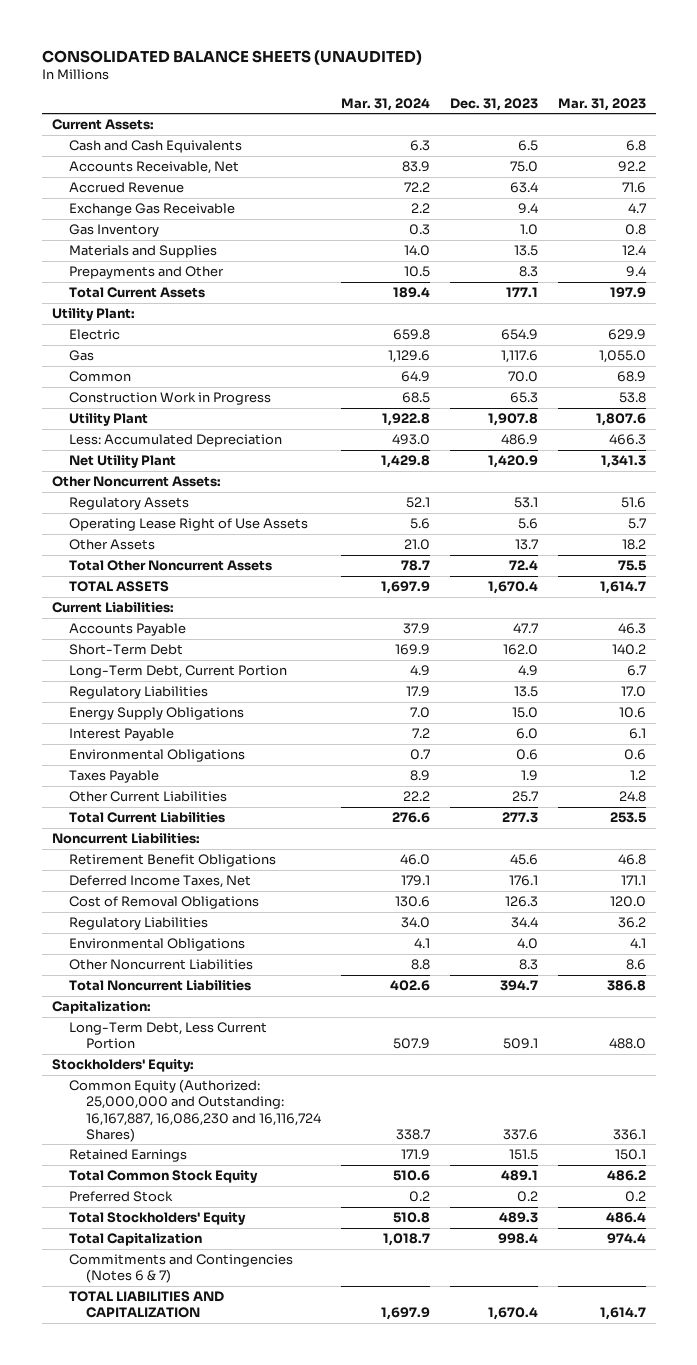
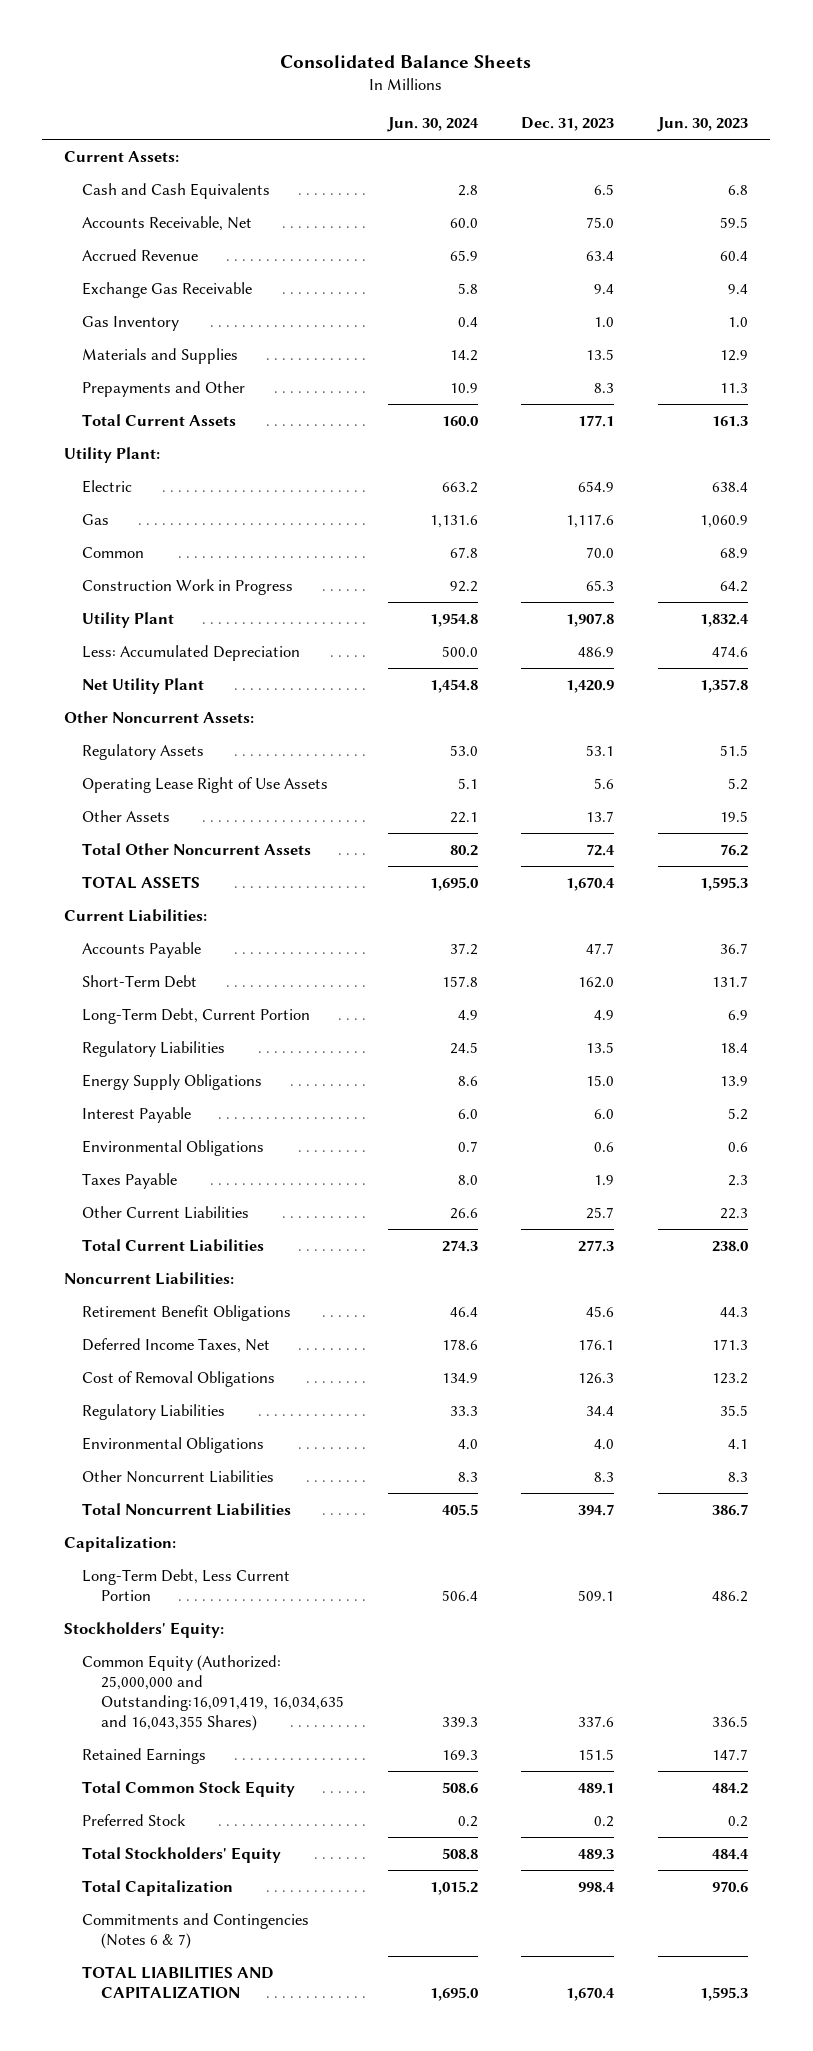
[41,49,422,65] CONSOLIDATED BALANCE SHEETS (UNAUDITED) -> [280,54,532,68] Consolidated Balance Sheets
[340,97,430,111] Mar. 31, 2024 -> none
[557,97,646,111] Mar. 31, 2023 -> none
none -> [386,117,479,133] Jun. 30, 2024
none -> [657,117,749,133] Jun. 30, 2023
[68,1079,322,1142] Common Equity (Authorized: 25,000,000 and Outstanding: 16,167,887, 16,086,230 and 16,116,724 Shares) -> [82,1654,344,1731] Common Equity (Authorized: 25,000,000 and Outstanding:16,091,419, 16,034,635 and 16,043,355 Shares)

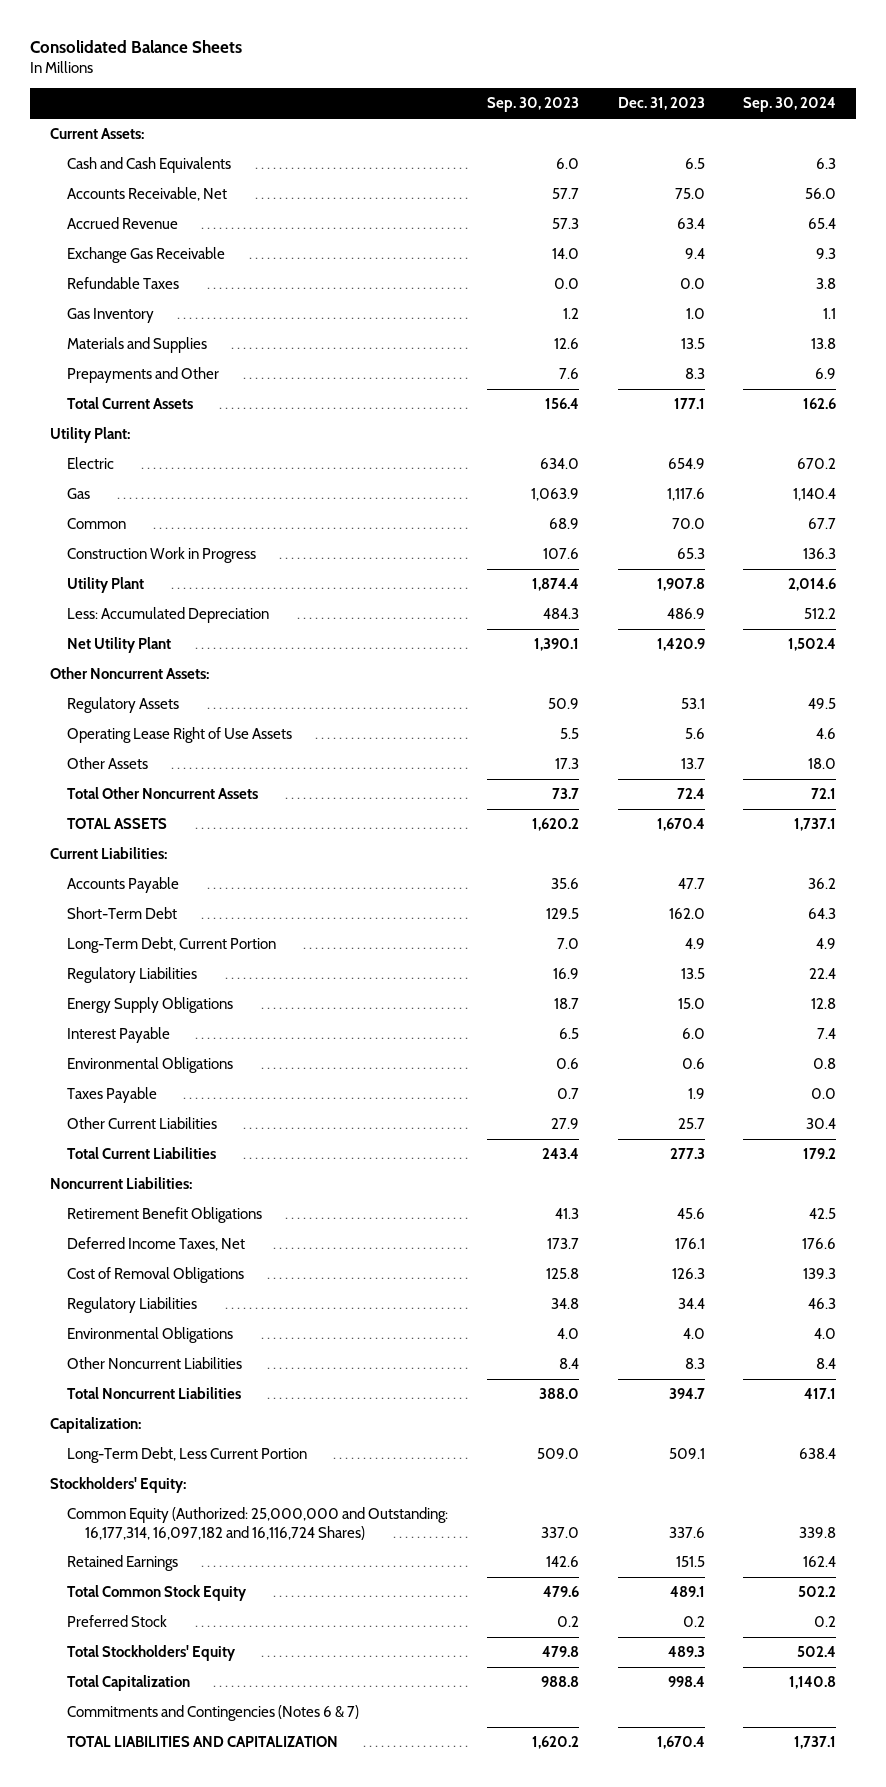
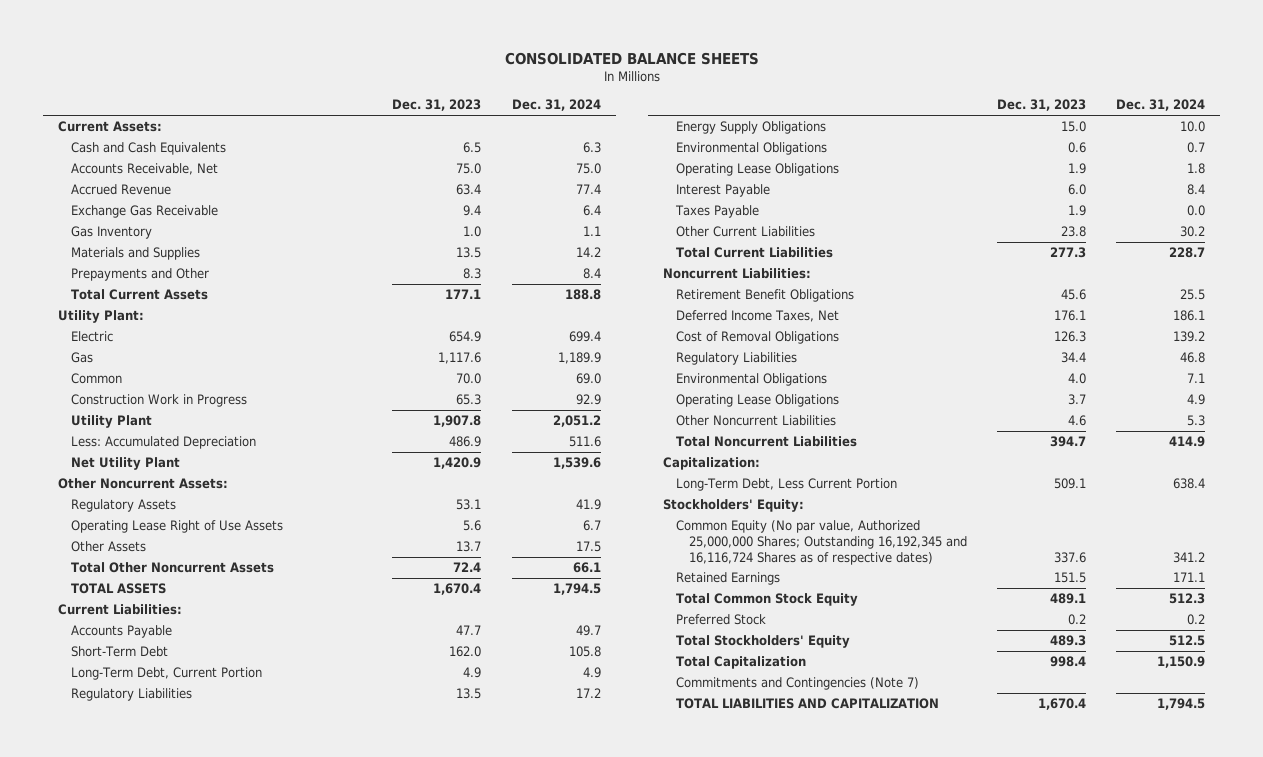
[30,40,243,54] Consolidated Balance Sheets -> [504,51,759,65] CONSOLIDATED BALANCE SHEETS
[487,97,580,113] Sep. 30, 2023 -> none
[743,97,837,113] Sep. 30, 2024 -> none
none -> [511,99,601,112] Dec. 31, 2024
[67,277,180,290] Refundable Taxes -> none
none -> [675,163,839,177] Operating Lease Obligations
[67,1027,171,1044] Interest Payable -> [675,184,770,198] Interest Payable
[677,1118,705,1130] 25.7 -> [1060,226,1086,238] 23.8
none -> [675,394,839,408] Operating Lease Obligations
[684,1358,705,1370] 8.3 -> [1067,415,1086,427] 4.6
[67,1507,449,1540] Common Equity (Authorized: 25,000,000 and Outstanding: 16,177,314, 16,097,182 and 16,116,724 Shares) -> [675,520,967,565] Common Equity (No par value, Authorized 25,000,000 Shares; Outstanding 16,192,345 and 16,116,724 Shares as of respective dates)
[67,1705,360,1722] Commitments and Contingencies (Notes 6 & 7) -> [675,677,919,691] Commitments and Contingencies (Note 7)

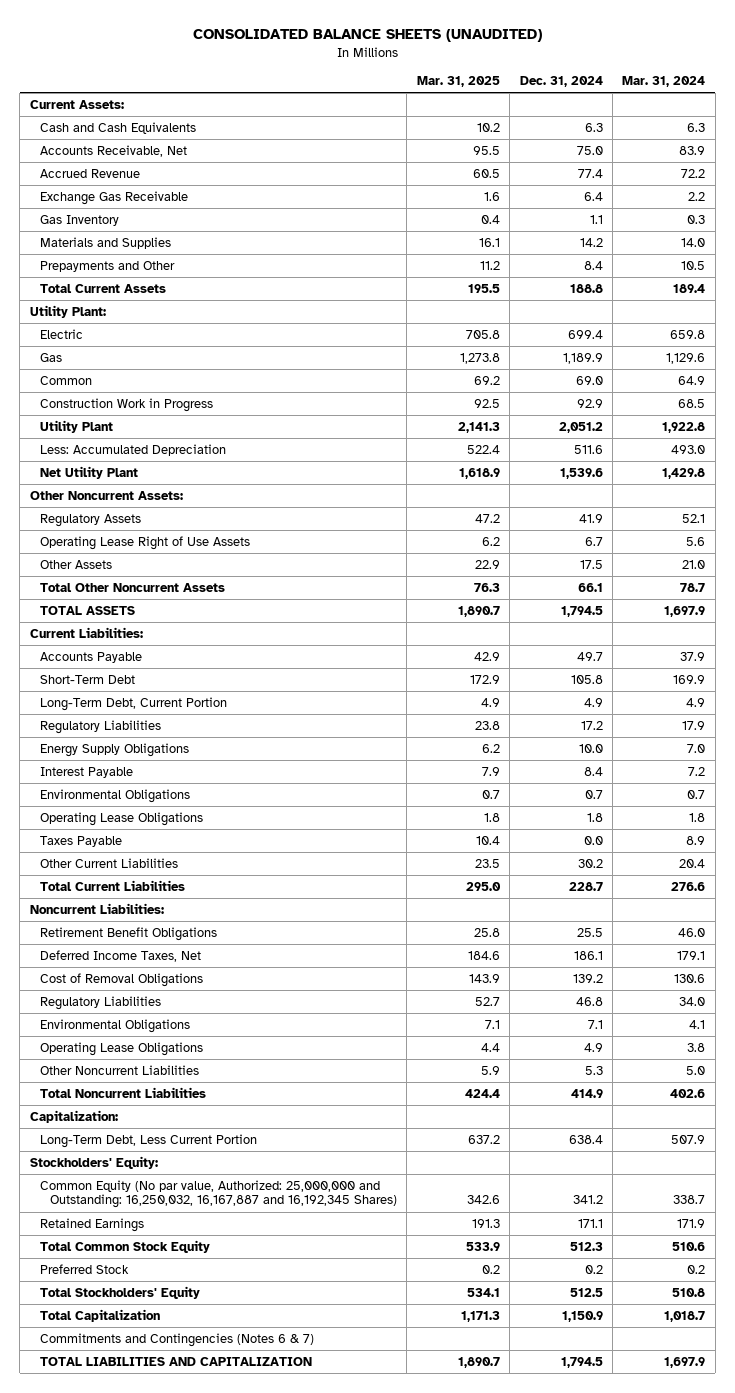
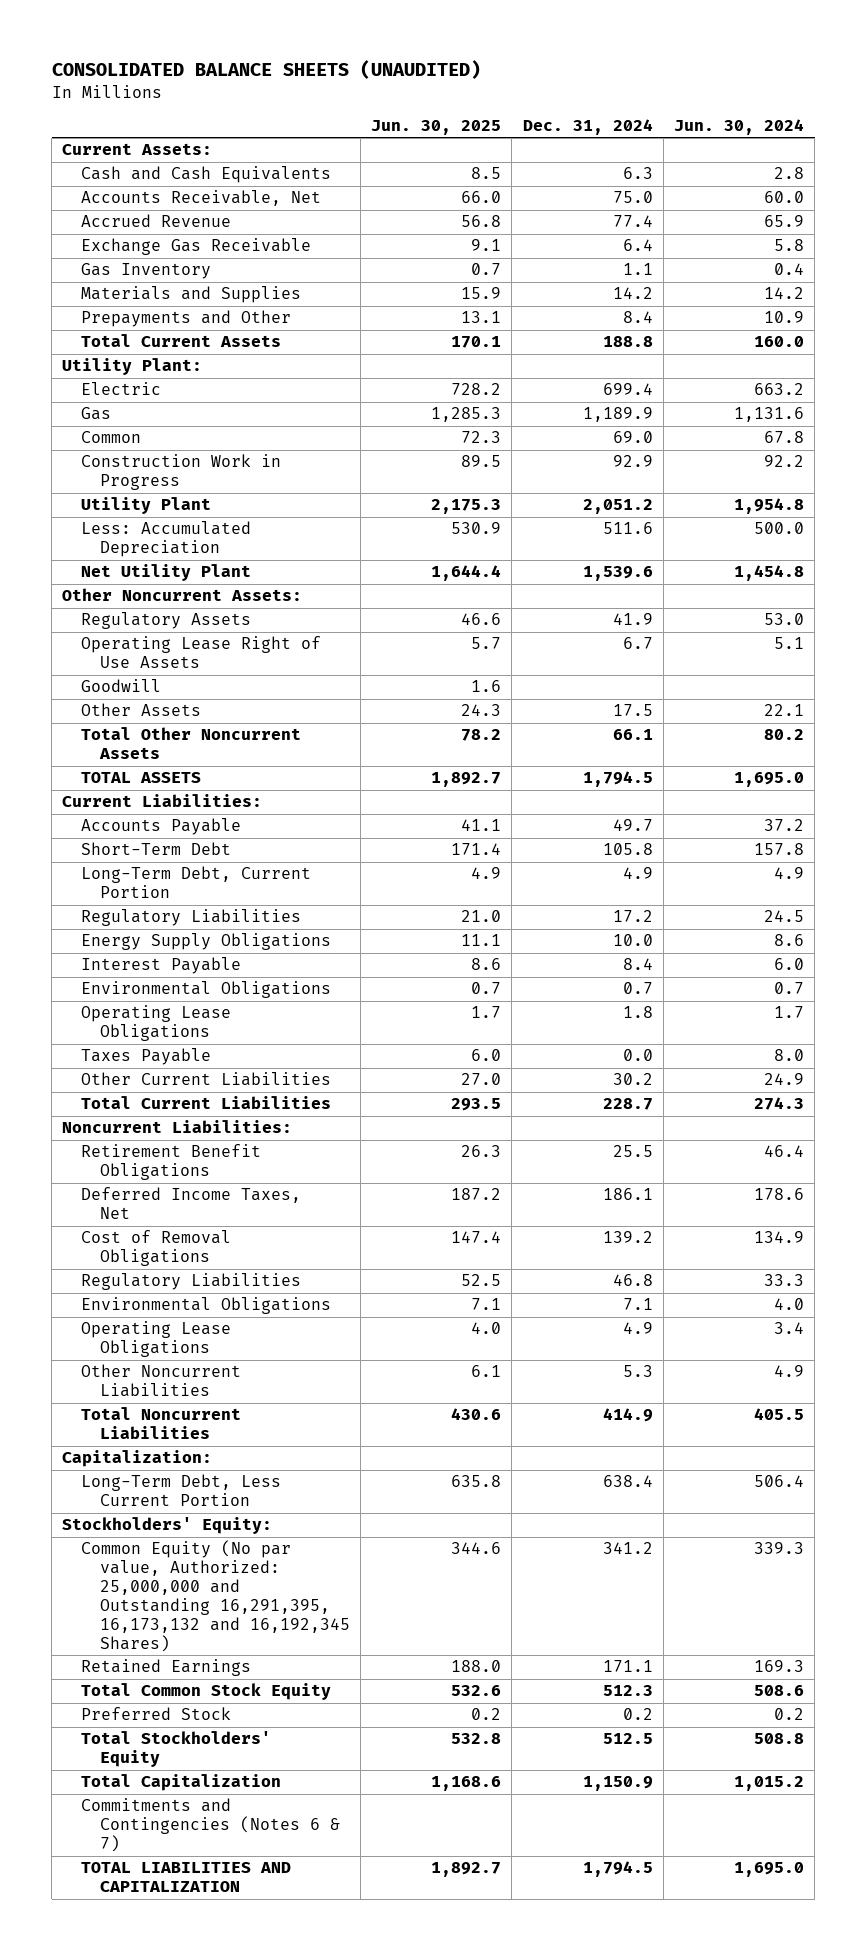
[416,75,500,87] Mar. 31, 2025 -> none
[622,75,706,87] Mar. 31, 2024 -> none
none -> [371,119,502,135] Jun. 30, 2025
none -> [674,118,805,135] Jun. 30, 2024
none -> [81,679,162,693] Goodwill
[39,1179,397,1209] Common Equity (No par value, Authorized: 25,000,000 and Outstanding: 16,250,032, 16,167,887 and 16,192,345 Shares) -> [81,1540,350,1653] Common Equity (No par value, Authorized: 25,000,000 and Outstanding 16,291,395, 16,173,132 and 16,192,345 Shares)

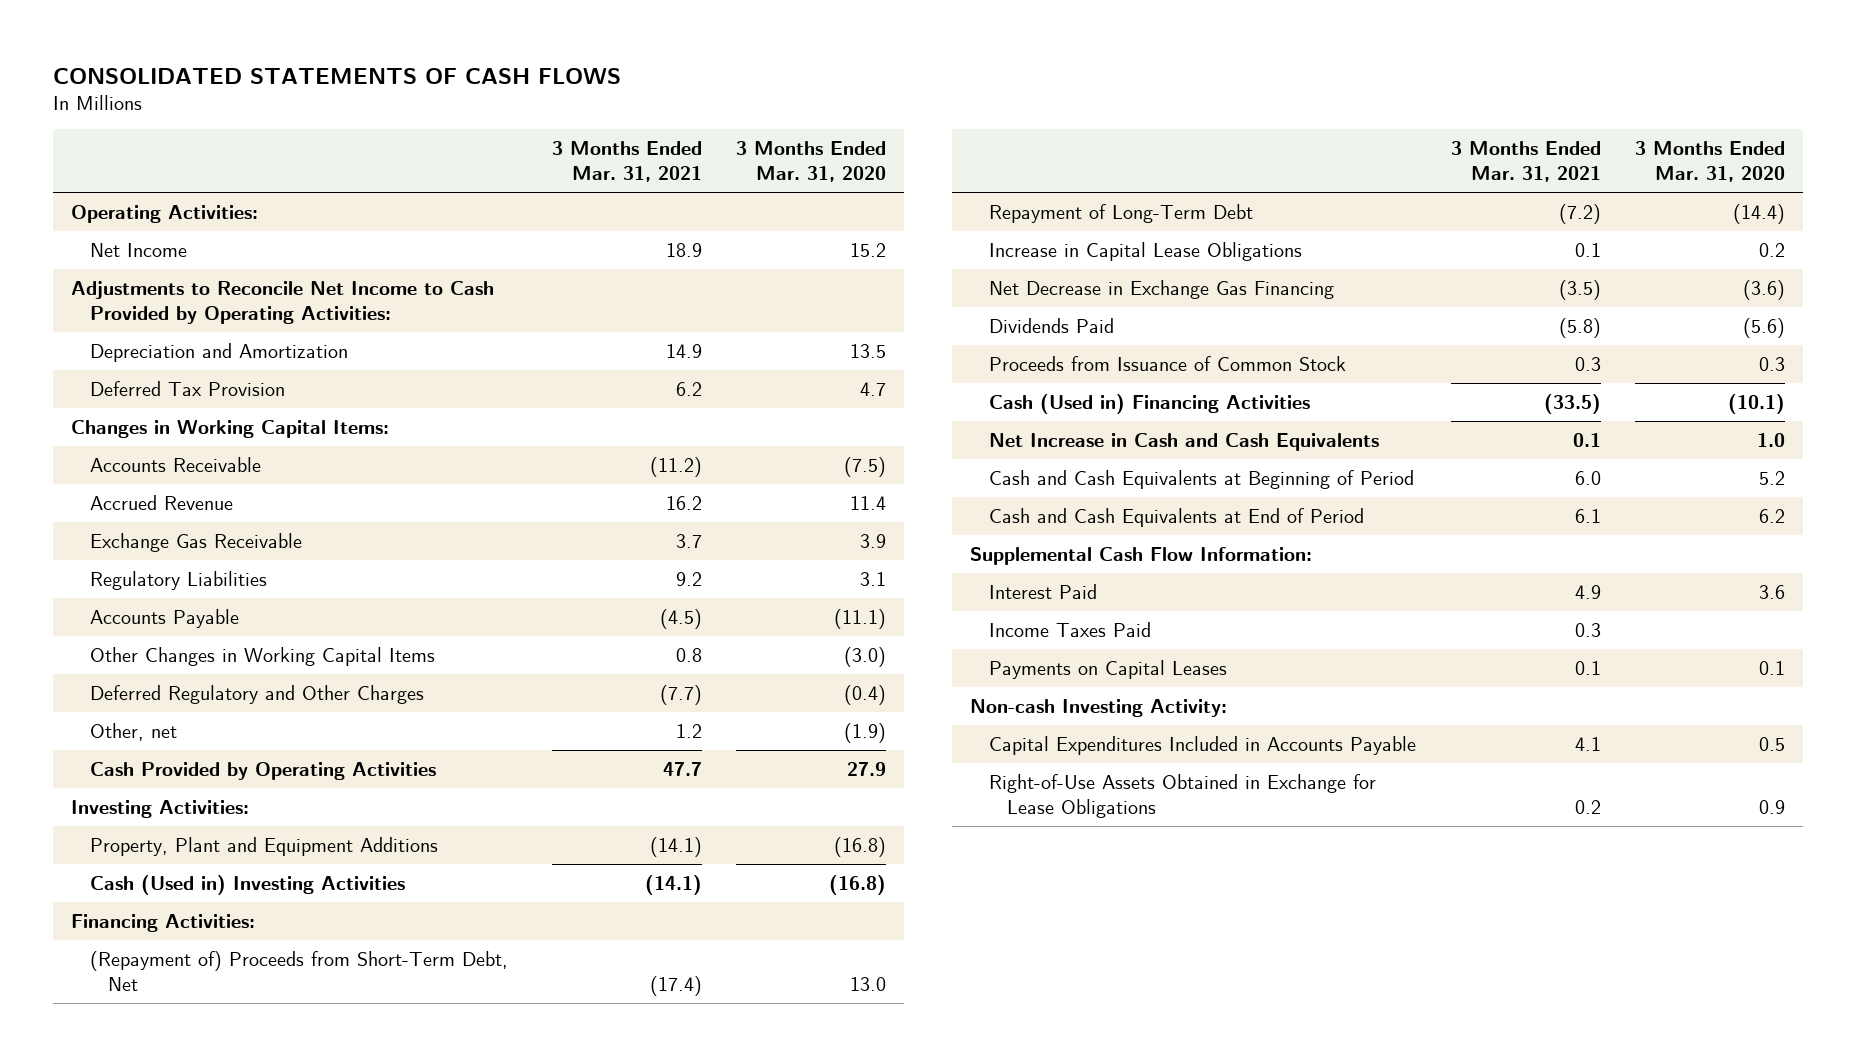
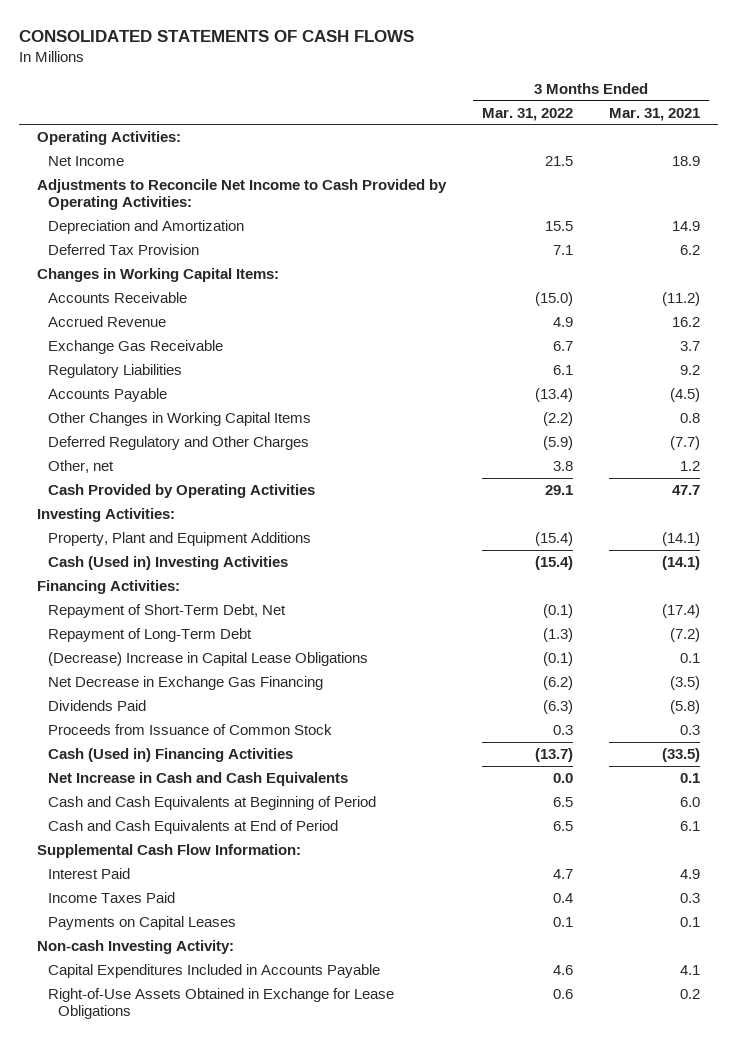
[736,141,887,182] 3 Months Ended Mar. 31, 2020 -> none
none -> [482,107,574,121] Mar. 31, 2022
[89,950,508,991] (Repayment of) Proceeds from Short-Term Debt, Net -> [47,603,286,618] Repayment of Short-Term Debt, Net
[988,241,1302,261] Increase in Capital Lease Obligations -> [47,651,368,666] (Decrease) Increase in Capital Lease Obligations

